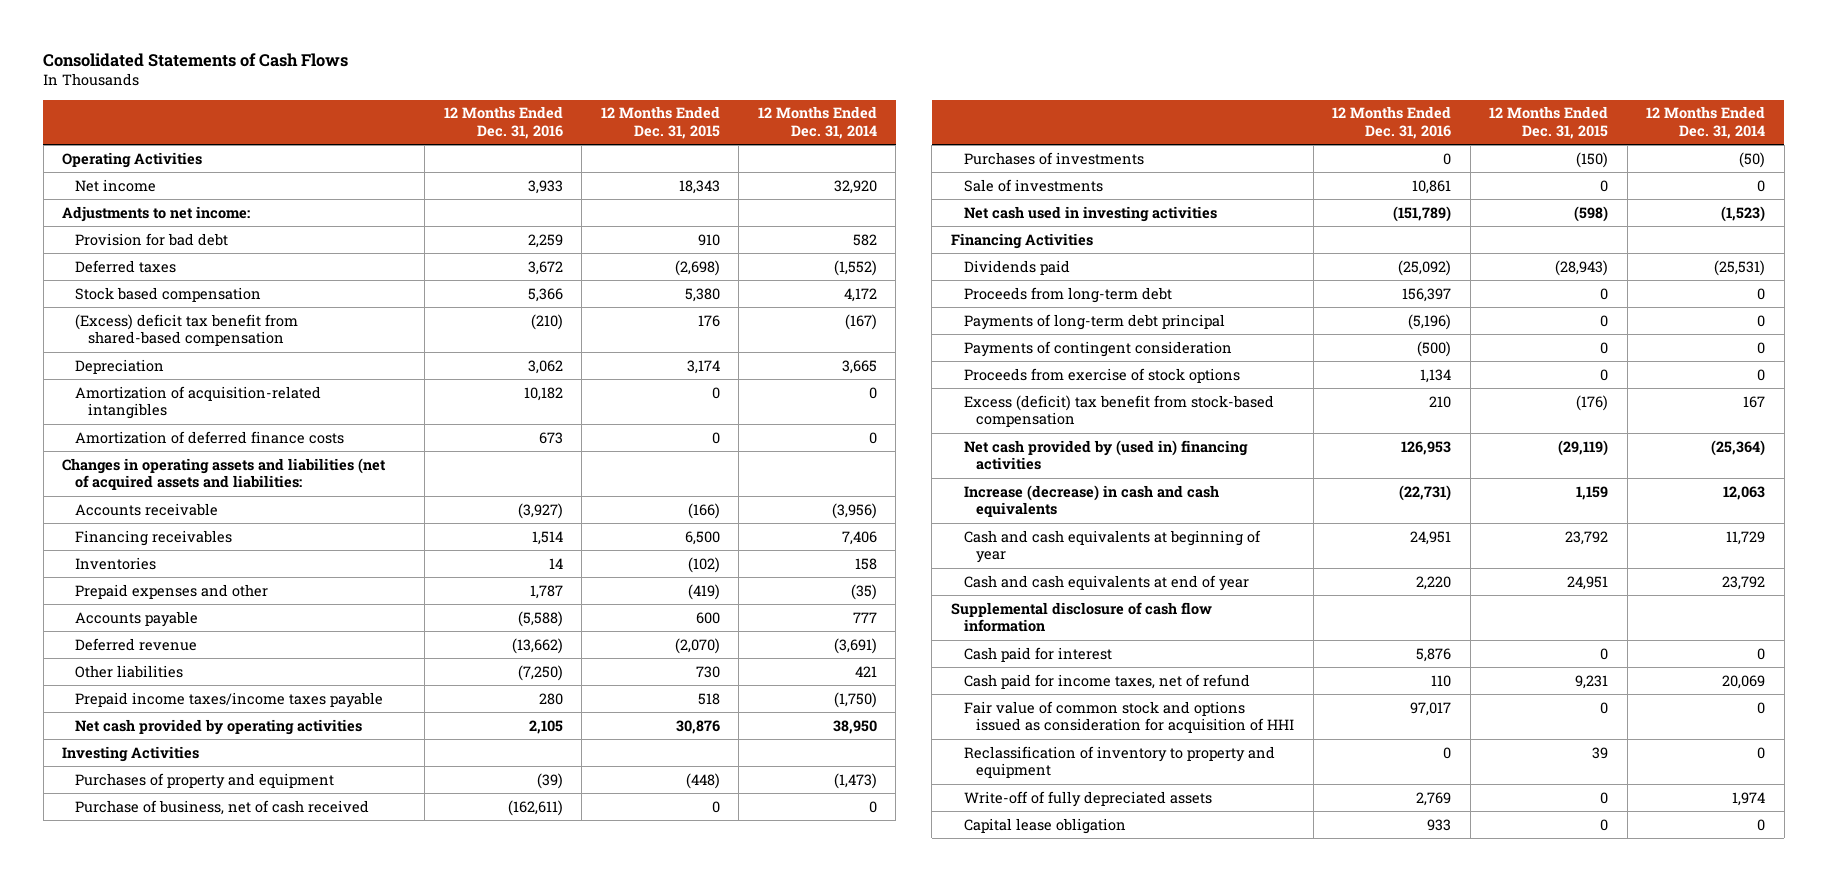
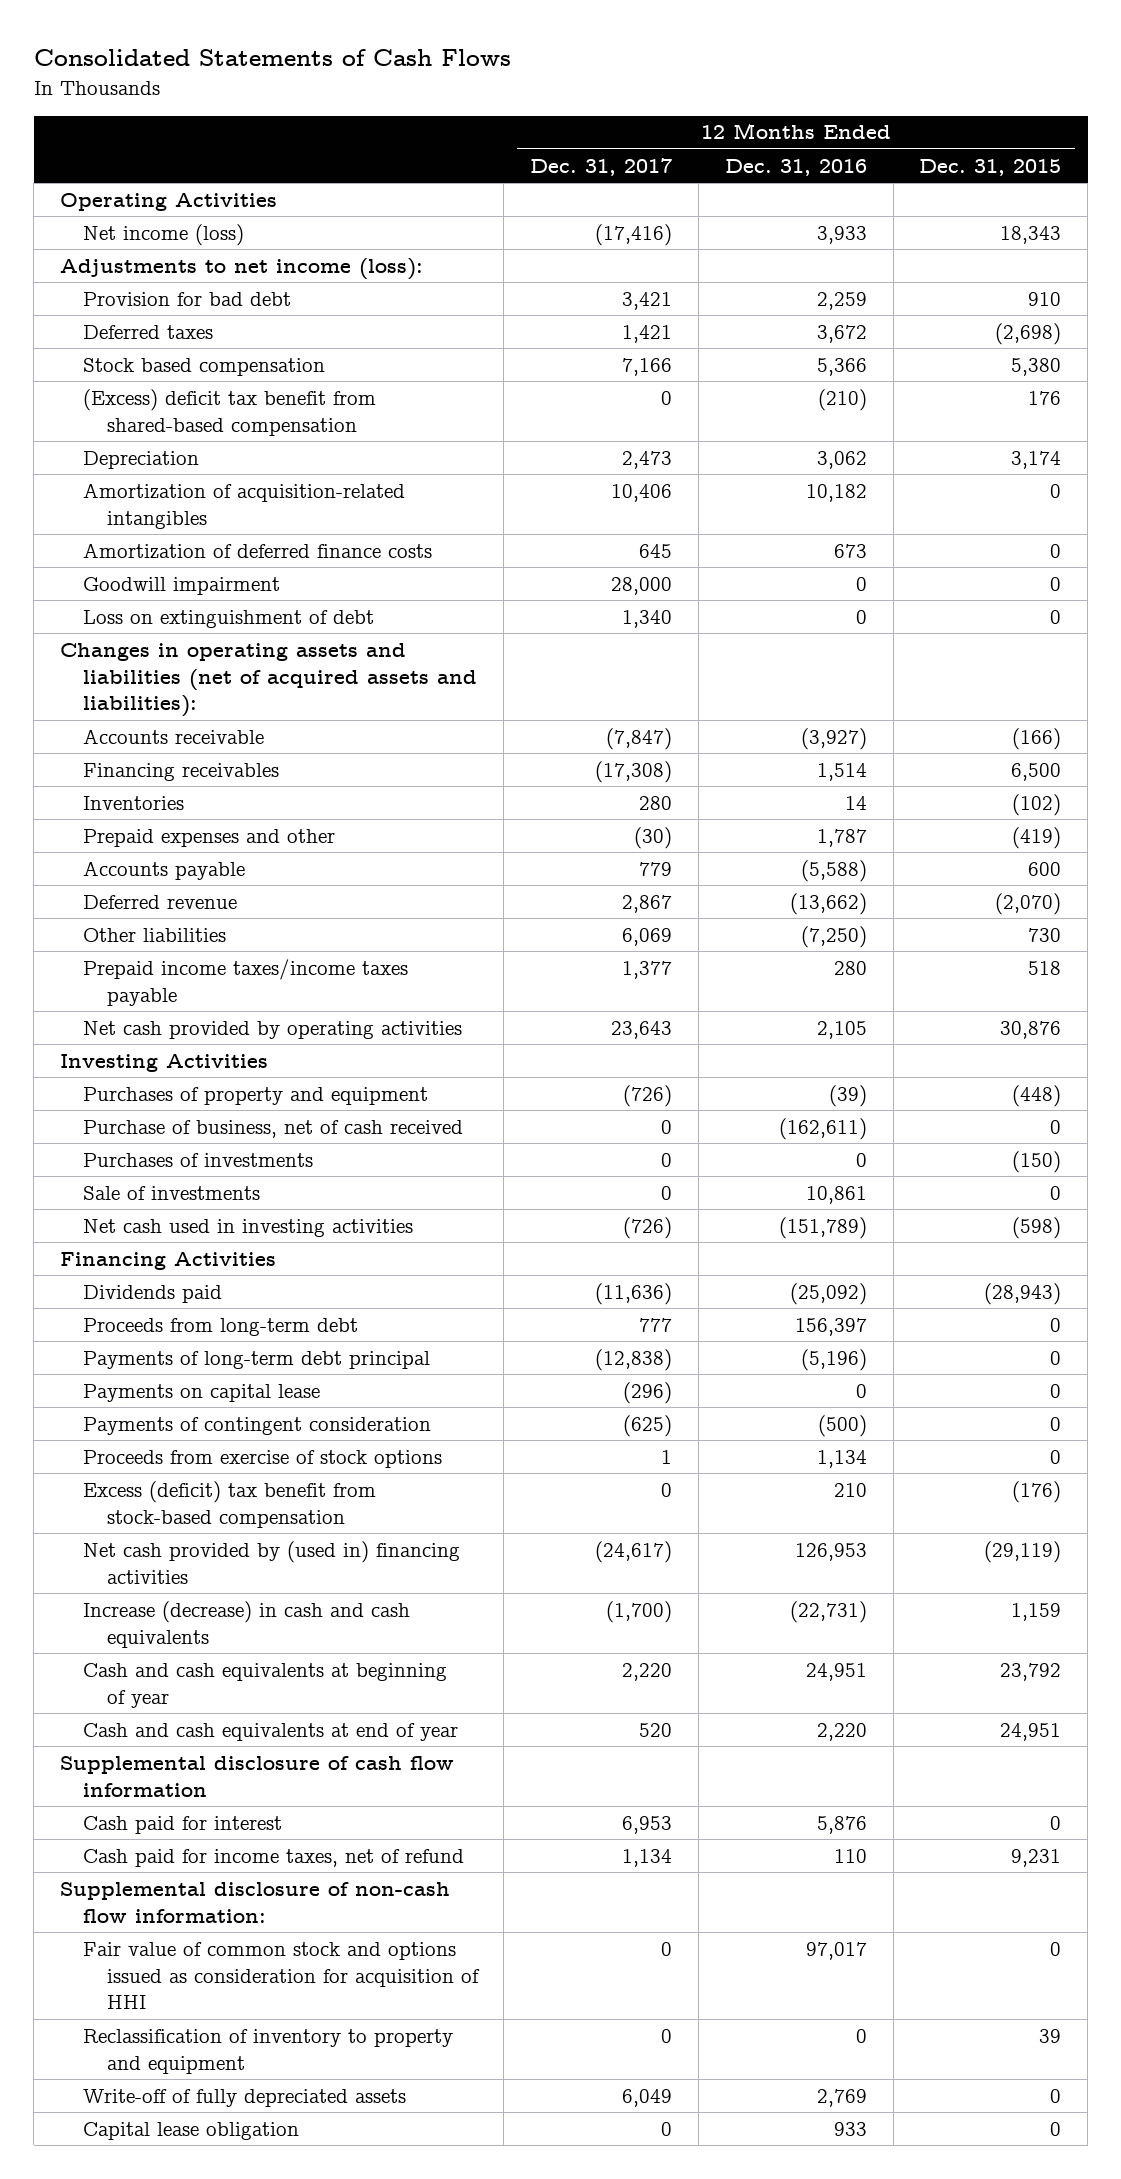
[757,106,877,140] 12 Months Ended Dec. 31, 2014 -> none
none -> [530,157,673,176] Dec. 31, 2017
[75,178,157,192] Net income -> [83,223,245,246] Net income (loss)
[62,205,251,222] Adjustments to net income: -> [60,257,424,280] Adjustments to net income (loss):
none -> [83,576,281,595] Goodwill impairment
none -> [83,609,375,628] Loss on extinguishment of debt
[62,457,387,491] Changes in operating assets and liabilities (net of acquired assets and liabilities: -> [60,642,478,718] Changes in operating assets and liabilities (net of acquired assets and liabilities):
none -> [83,1383,321,1402] Payments on capital lease
none -> [60,1881,451,1923] Supplemental disclosure of non-cash flow information:

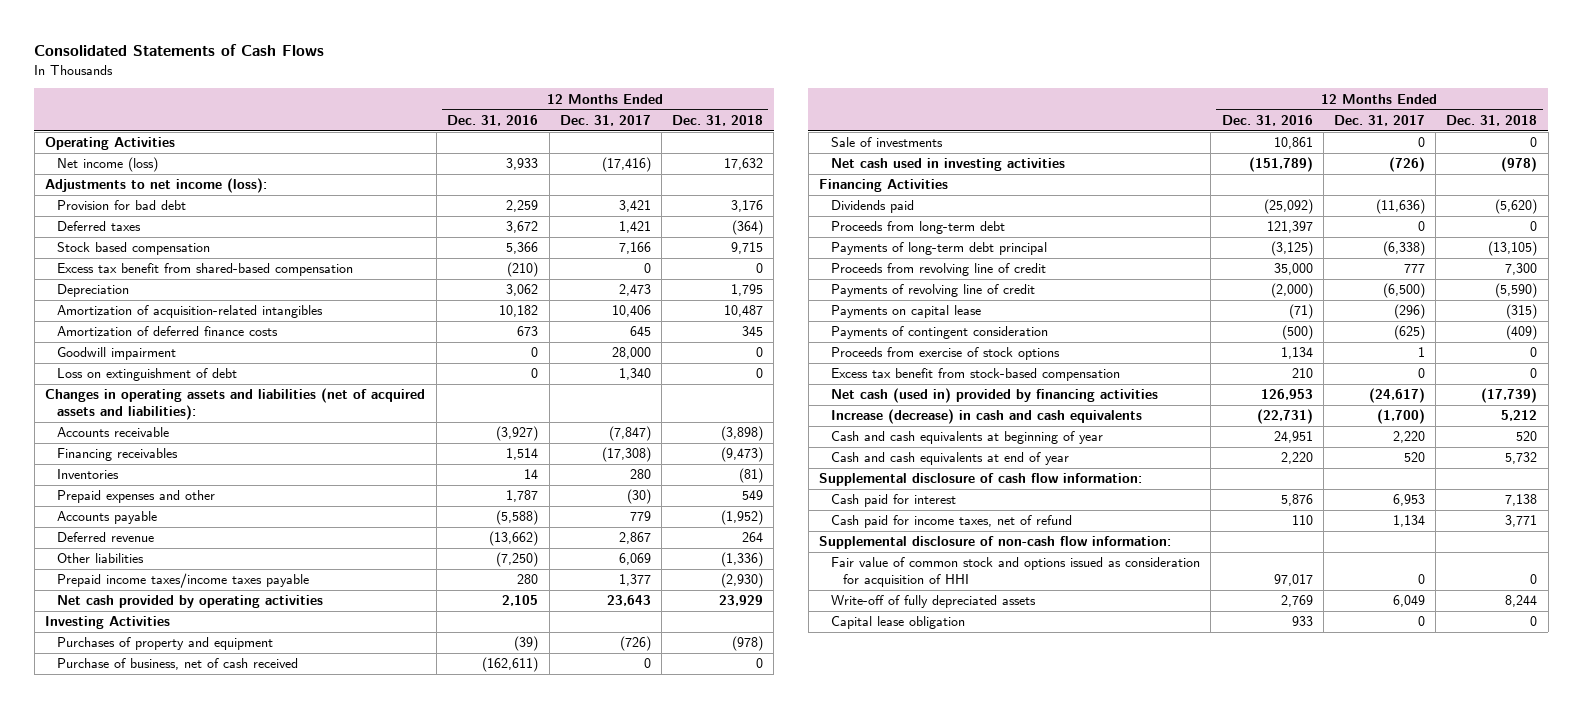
[919,158,1062,176] Dec. 31, 2015 -> none
none -> [672,114,764,126] Dec. 31, 2018
[83,388,377,436] (Excess) deficit tax benefit from shared-based compensation -> [56,263,353,277] Excess tax benefit from shared-based compensation
[83,1152,314,1167] Purchases of investments -> none
[639,1317,673,1332] 777 -> [1417,221,1425,232] 0
[794,1317,867,1336] 156,397 -> [1266,221,1313,234] 121,397
[595,1348,673,1371] (12,838) -> [1382,241,1425,257] (6,338)
[800,1348,867,1371] (5,196) -> [1270,241,1313,257] (3,125)
none -> [831,263,1047,277] Proceeds from revolving line of credit
none -> [831,284,1036,298] Payments of revolving line of credit
[855,1383,867,1398] 0 -> [1288,304,1313,320] (71)
[83,1480,377,1528] Excess (deficit) tax benefit from stock-based compensation -> [831,368,1121,382] Excess tax benefit from stock-based compensation
[83,1540,461,1584] Net cash provided by (used in) financing activities -> [831,388,1159,404] Net cash (used in) provided by financing activities
[60,1755,455,1797] Supplemental disclosure of cash flow information -> [819,473,1143,487] Supplemental disclosure of cash flow information:
[83,2028,454,2074] Reclassification of inventory to property and equipment -> none

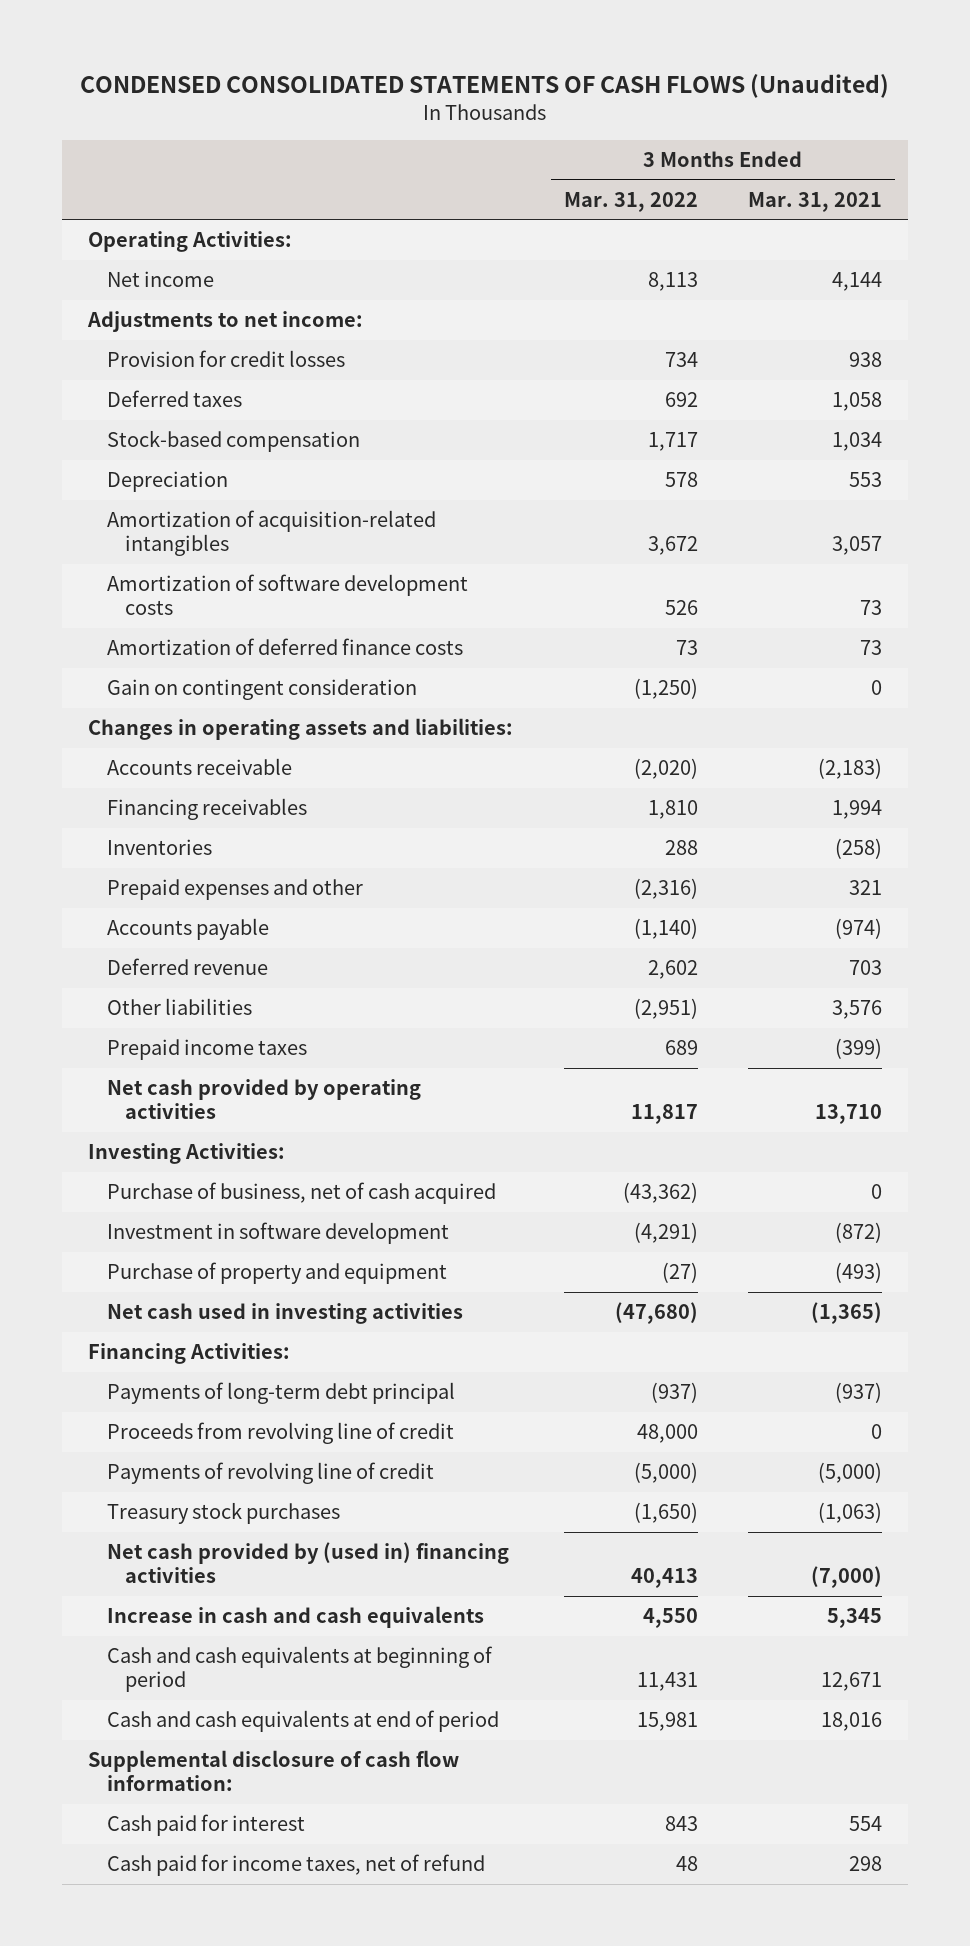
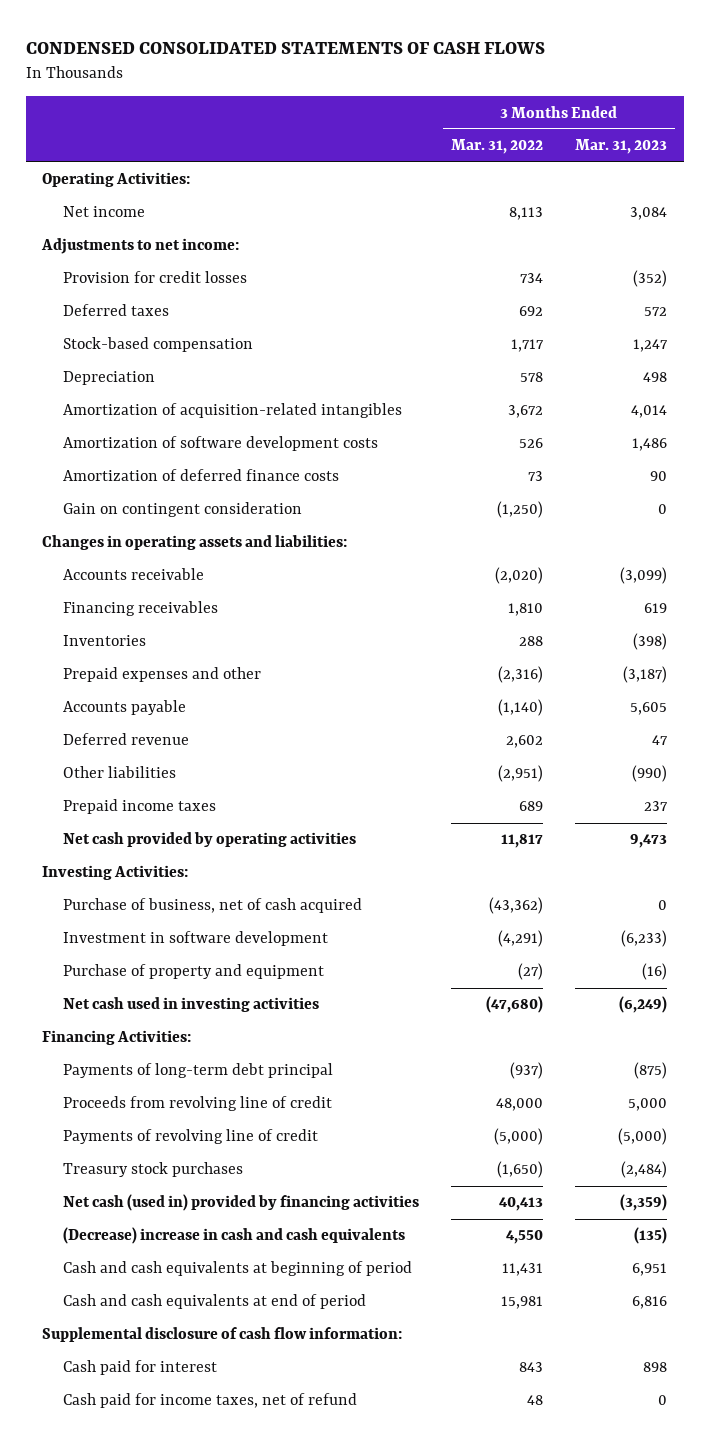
[80,74,890,99] CONDENSED CONSOLIDATED STATEMENTS OF CASH FLOWS (Unaudited) -> [26,42,546,55] CONDENSED CONSOLIDATED STATEMENTS OF CASH FLOWS
[748,191,883,212] Mar. 31, 2021 -> none
none -> [575,139,668,155] Mar. 31, 2023
[106,1542,509,1584] Net cash provided by (used in) financing activities -> [62,1194,419,1212] Net cash (used in) provided by financing activities
[106,1606,484,1629] Increase in cash and cash equivalents -> [62,1227,405,1245] (Decrease) increase in cash and cash equivalents

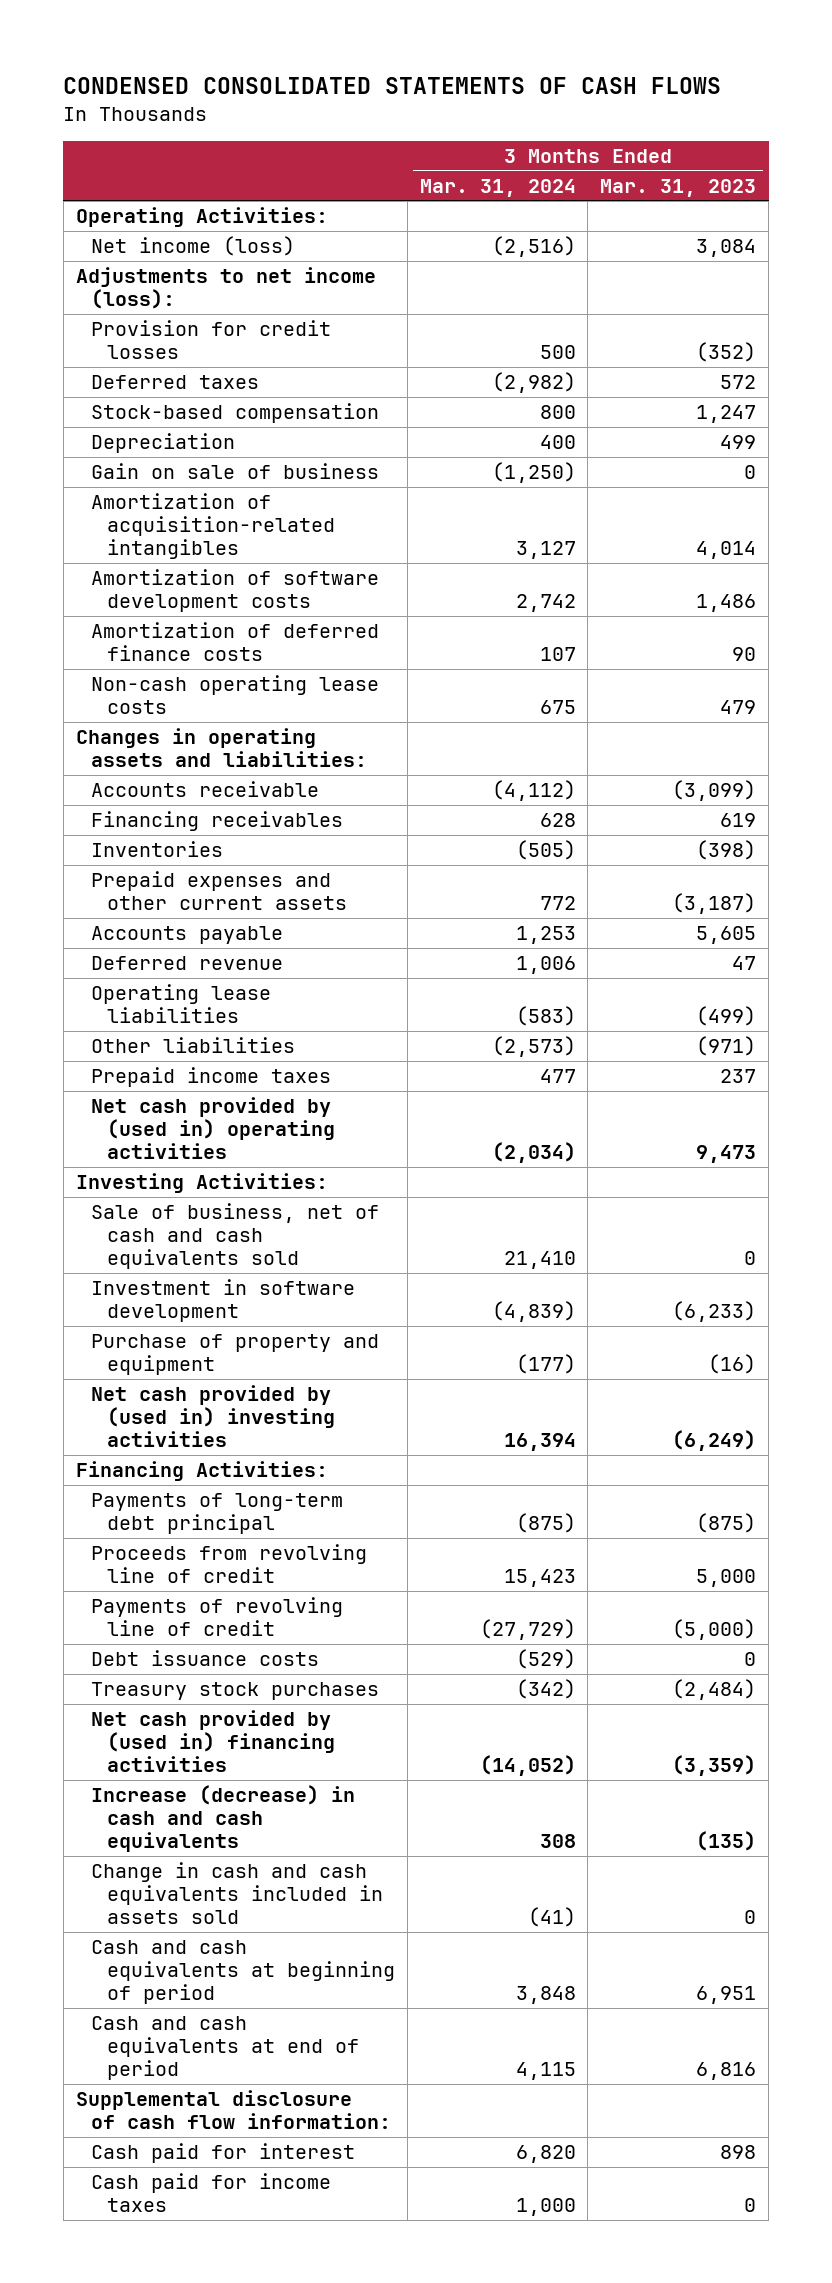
[451,139,544,155] Mar. 31, 2022 -> none
none -> [419,178,576,197] Mar. 31, 2024
[62,206,145,218] Net income -> [91,236,296,257] Net income (loss)
[41,238,240,255] Adjustments to net income: -> [75,267,376,310] Adjustments to net income (loss):
[643,372,668,383] 498 -> [720,435,757,450] 499
none -> [91,463,380,480] Gain on sale of business
[62,502,302,518] Gain on contingent consideration -> none
none -> [91,675,380,715] Non-cash operating lease costs
[62,667,261,683] Prepaid expenses and other -> [91,871,347,911] Prepaid expenses and other current assets
none -> [91,984,272,1024] Operating lease liabilities
[632,765,668,783] (990) -> [696,1036,757,1057] (971)
[62,832,356,848] Net cash provided by operating activities -> [91,1097,335,1160] Net cash provided by (used in) operating activities
[62,898,362,914] Purchase of business, net of cash acquired -> none
none -> [91,1203,380,1270] Sale of business, net of cash and cash equivalents sold
[62,997,319,1013] Net cash used in investing activities -> [91,1385,335,1448] Net cash provided by (used in) investing activities
none -> [91,1650,320,1667] Debt issuance costs
[62,1194,419,1212] Net cash (used in) provided by financing activities -> [91,1710,335,1773] Net cash provided by (used in) financing activities
[62,1227,405,1245] (Decrease) increase in cash and cash equivalents -> [91,1785,356,1853] Increase (decrease) in cash and cash equivalents
none -> [91,1862,383,1925] Change in cash and cash equivalents included in assets sold
[62,1393,357,1409] Cash paid for income taxes, net of refund -> [91,2173,332,2213] Cash paid for income taxes

